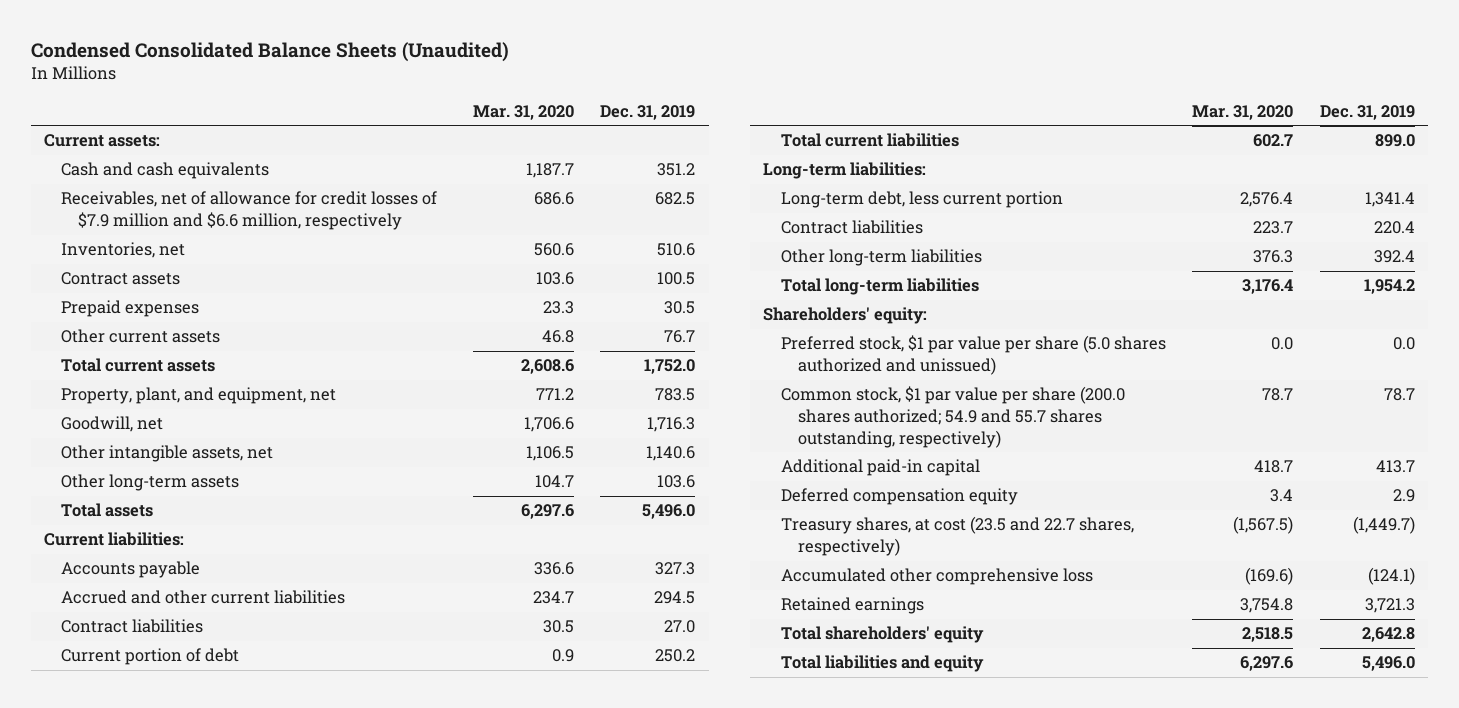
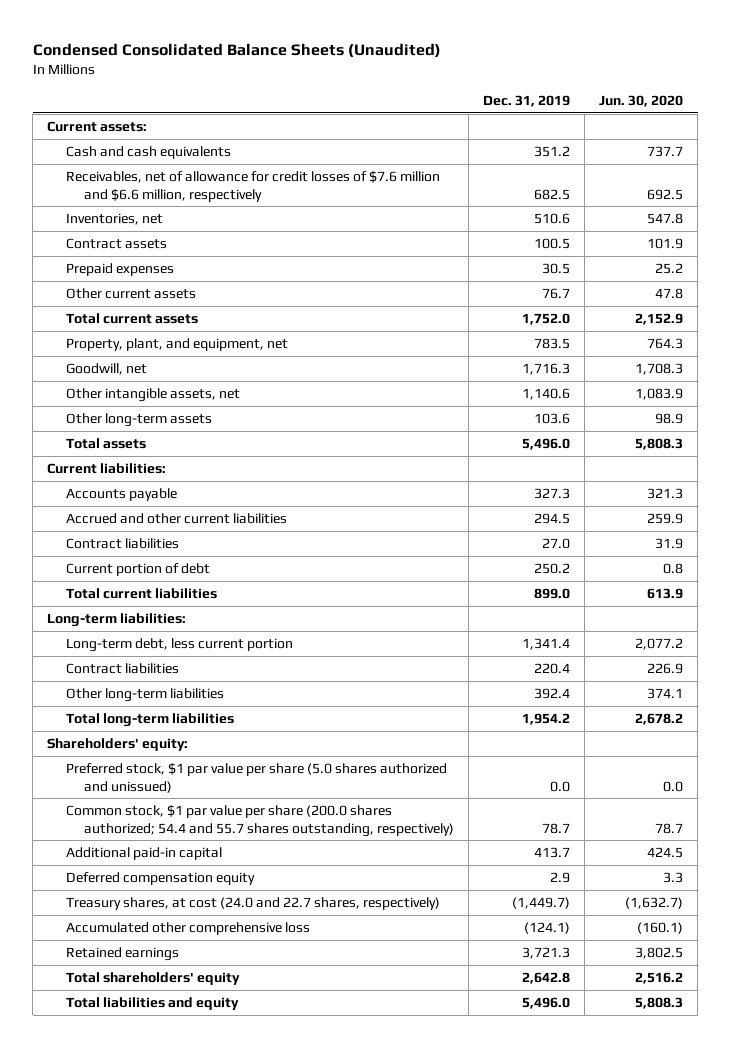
[472,104,574,120] Mar. 31, 2020 -> none
none -> [599,94,684,107] Jun. 30, 2020
[61,191,438,231] Receivables, net of allowance for credit losses of $7.9 million and $6.6 million, respectively -> [65,170,440,202] Receivables, net of allowance for credit losses of $7.6 million and $6.6 million, respectively
[780,386,1125,448] Common stock, $1 par value per share (200.0 shares authorized; 54.9 and 55.7 shares outstanding, respectively) -> [65,804,455,837] Common stock, $1 par value per share (200.0 shares authorized; 54.4 and 55.7 shares outstanding, respectively)
[780,516,1134,557] Treasury shares, at cost (23.5 and 22.7 shares, respectively) -> [65,896,440,910] Treasury shares, at cost (24.0 and 22.7 shares, respectively)

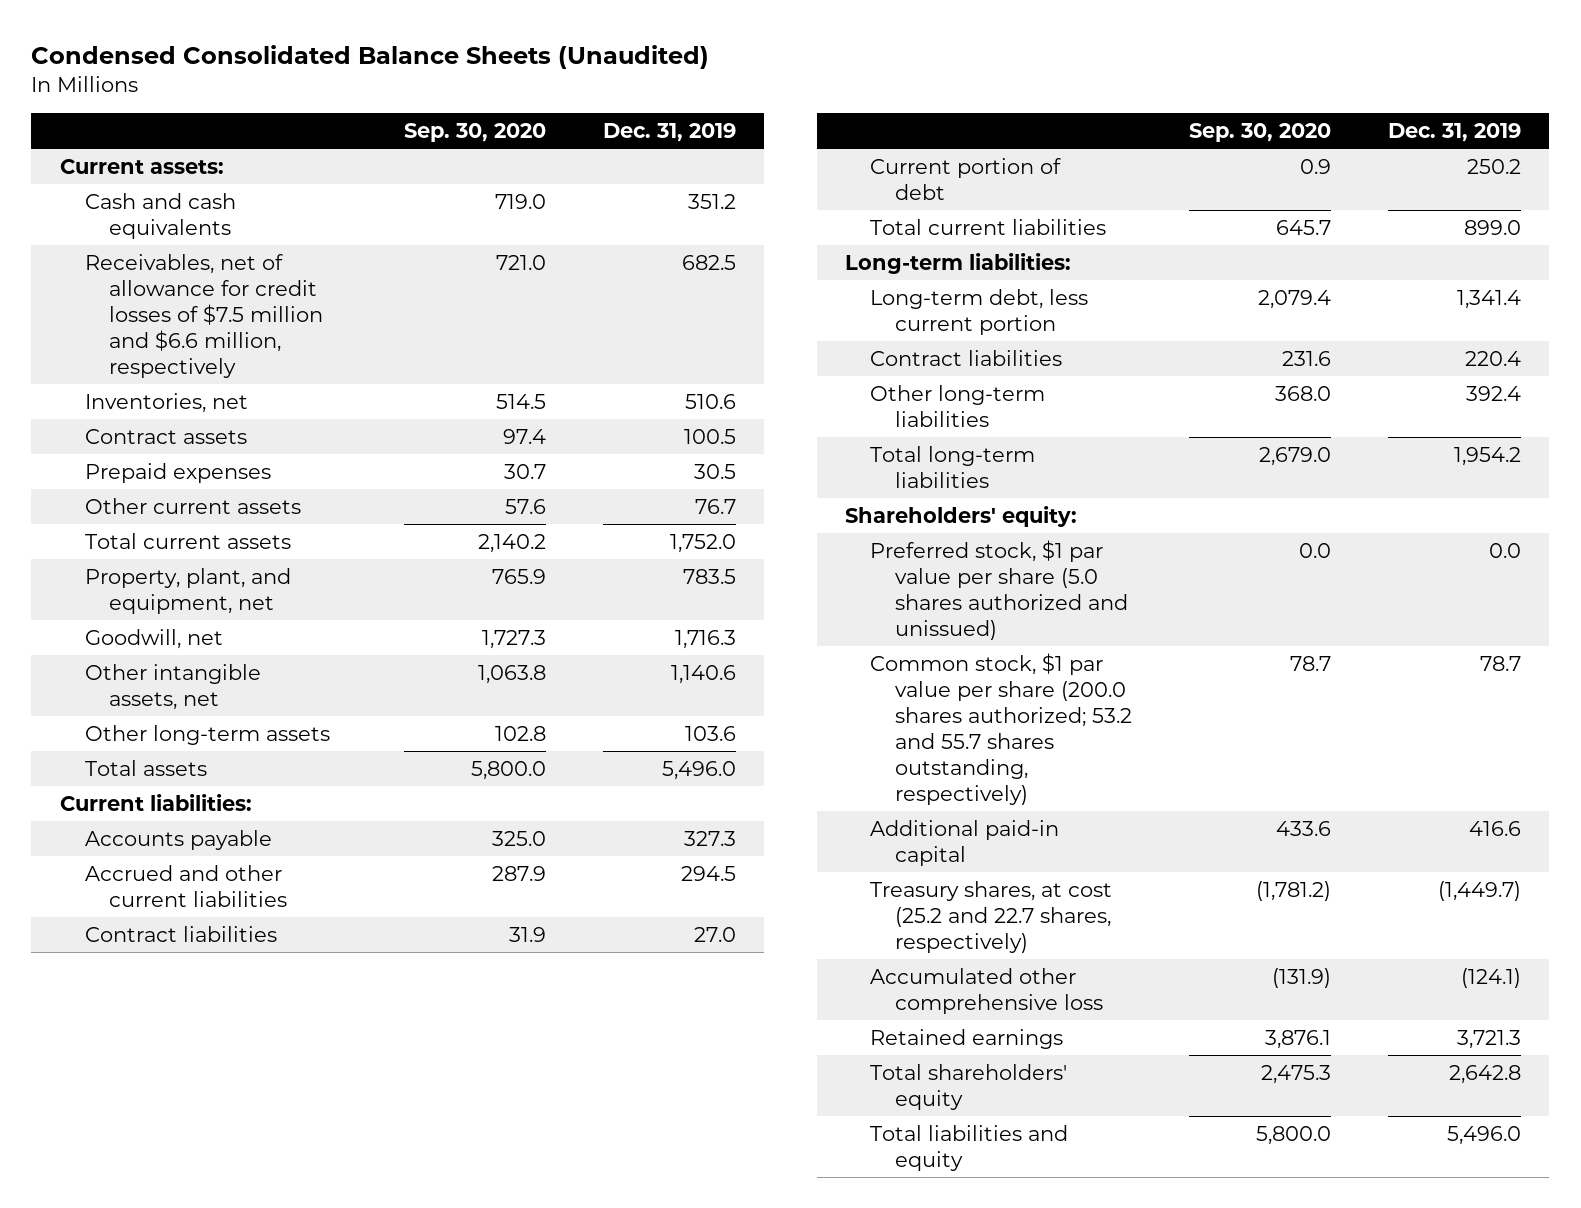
[599,94,684,107] Jun. 30, 2020 -> none
none -> [403,122,546,142] Sep. 30, 2020
[65,170,440,202] Receivables, net of allowance for credit losses of $7.6 million and $6.6 million, respectively -> [84,253,324,378] Receivables, net of allowance for credit losses of $7.5 million and $6.6 million, respectively
[65,871,255,885] Deferred compensation equity -> none
[65,804,455,837] Common stock, $1 par value per share (200.0 shares authorized; 54.4 and 55.7 shares outstanding, respectively) -> [869,652,1132,805] Common stock, $1 par value per share (200.0 shares authorized; 53.2 and 55.7 shares outstanding, respectively)
[534,846,571,858] 413.7 -> [1468,820,1521,836] 416.6
[65,896,440,910] Treasury shares, at cost (24.0 and 22.7 shares, respectively) -> [869,880,1112,953] Treasury shares, at cost (25.2 and 22.7 shares, respectively)

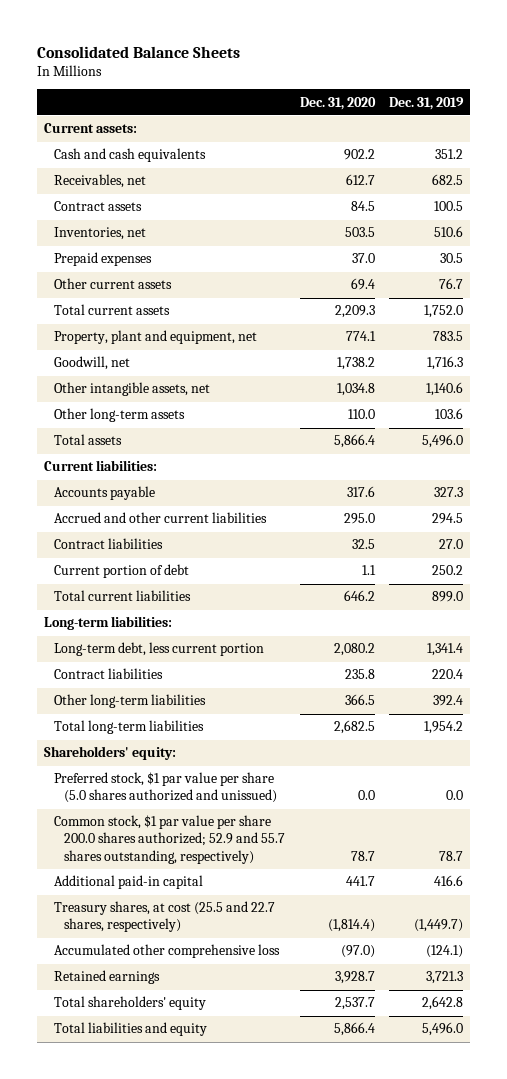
[31,44,710,69] Condensed Consolidated Balance Sheets (Unaudited) -> [36,45,240,58] Consolidated Balance Sheets
[403,122,546,142] Sep. 30, 2020 -> none
none -> [299,96,376,110] Dec. 31, 2020
[84,253,324,378] Receivables, net of allowance for credit losses of $7.5 million and $6.6 million, respectively -> [54,174,147,189] Receivables, net
[84,392,248,413] Inventories, net -> [54,227,147,241] Inventories, net
[84,567,291,614] Property, plant, and equipment, net -> [54,330,258,345] Property, plant and equipment, net
[869,652,1132,805] Common stock, $1 par value per share (200.0 shares authorized; 53.2 and 55.7 shares outstanding, respectively) -> [54,815,286,864] Common stock, $1 par value per share 200.0 shares authorized; 52.9 and 55.7 shares outstanding, respectively)
[869,880,1112,953] Treasury shares, at cost (25.2 and 22.7 shares, respectively) -> [54,901,276,933] Treasury shares, at cost (25.5 and 22.7 shares, respectively)

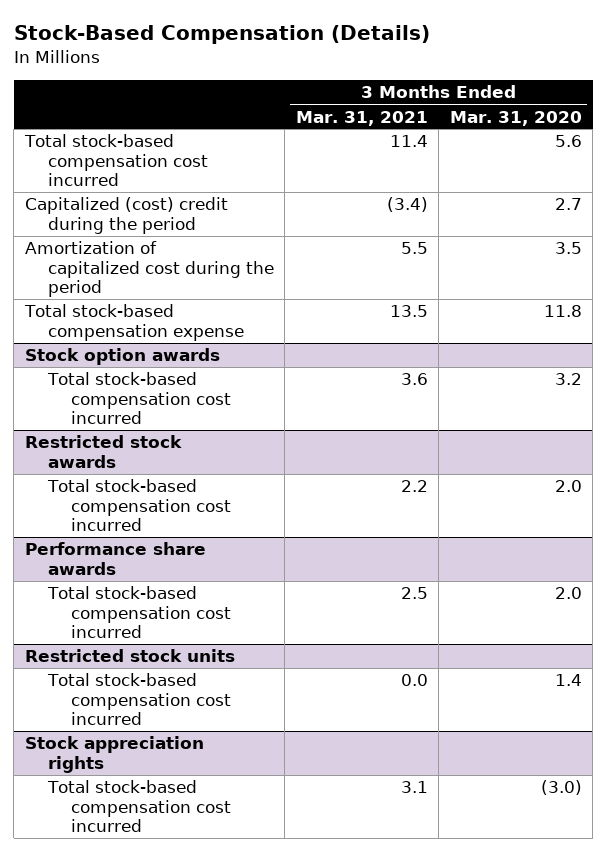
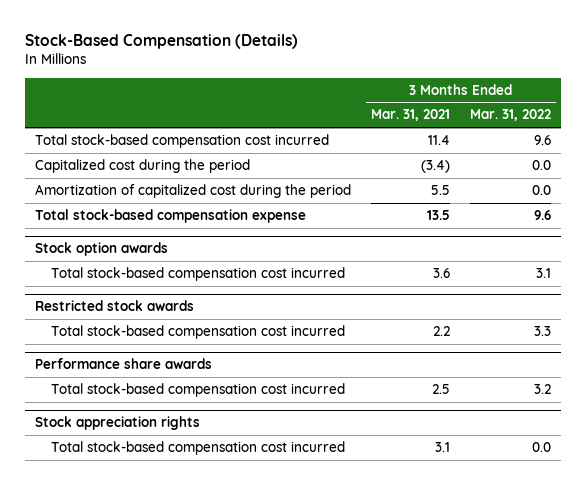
[449,110,582,126] Mar. 31, 2020 -> none
none -> [469,109,551,122] Mar. 31, 2022
[24,197,228,234] Capitalized (cost) credit during the period -> [34,159,250,174] Capitalized cost during the period
[24,649,235,663] Restricted stock units -> none
[46,673,232,726] Total stock-based compensation cost incurred -> none

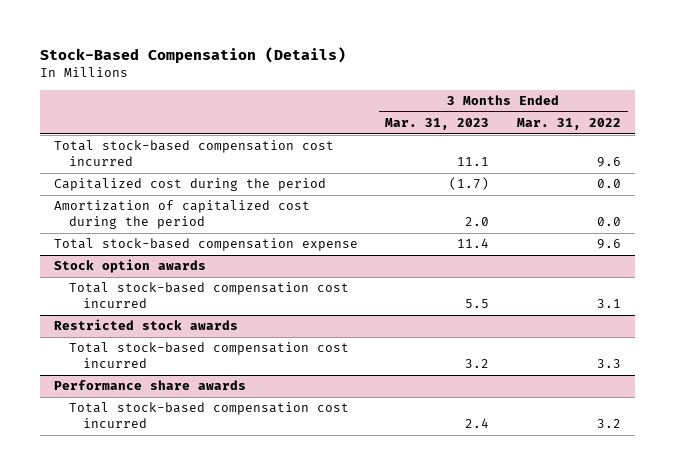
[370,109,450,122] Mar. 31, 2021 -> none
none -> [385,118,490,131] Mar. 31, 2023
[34,416,200,431] Stock appreciation rights -> none
[51,441,346,456] Total stock-based compensation cost incurred -> none

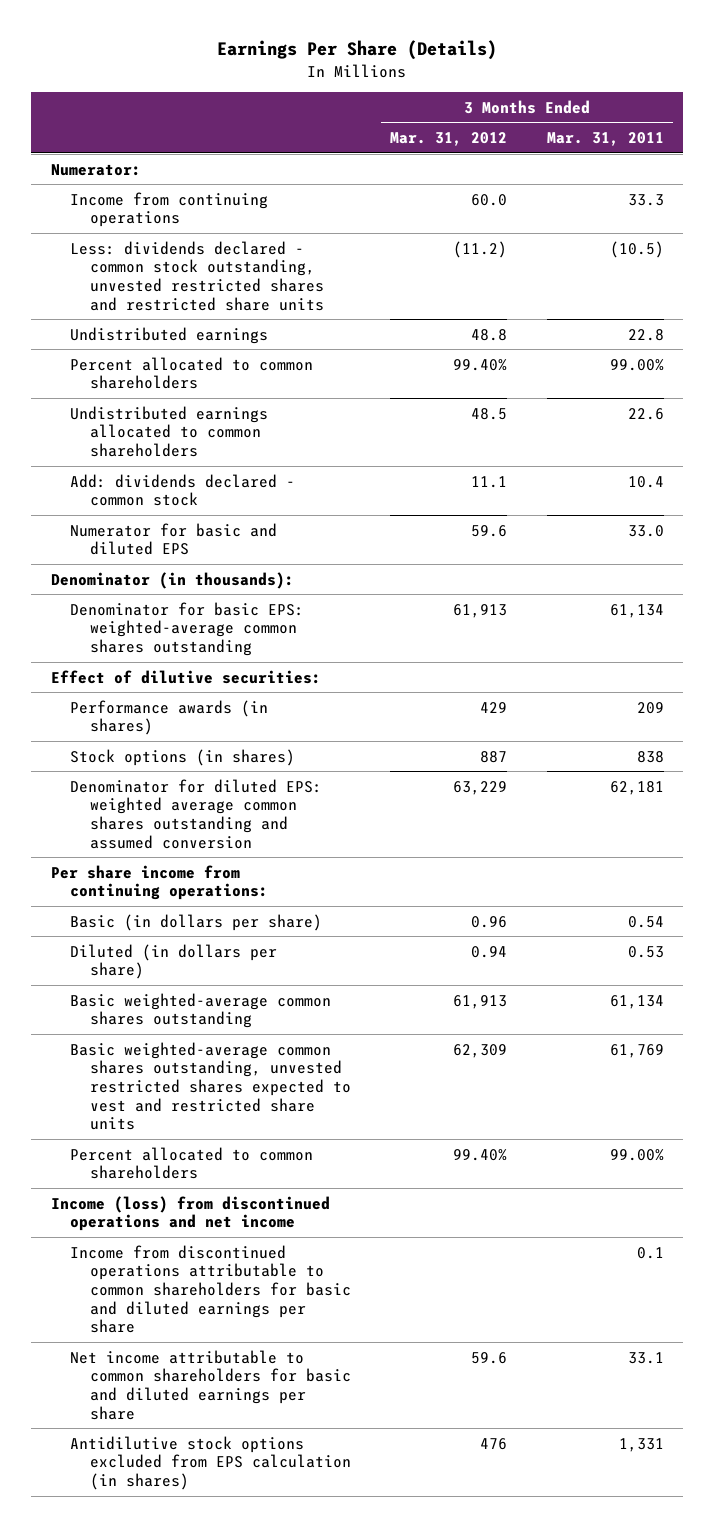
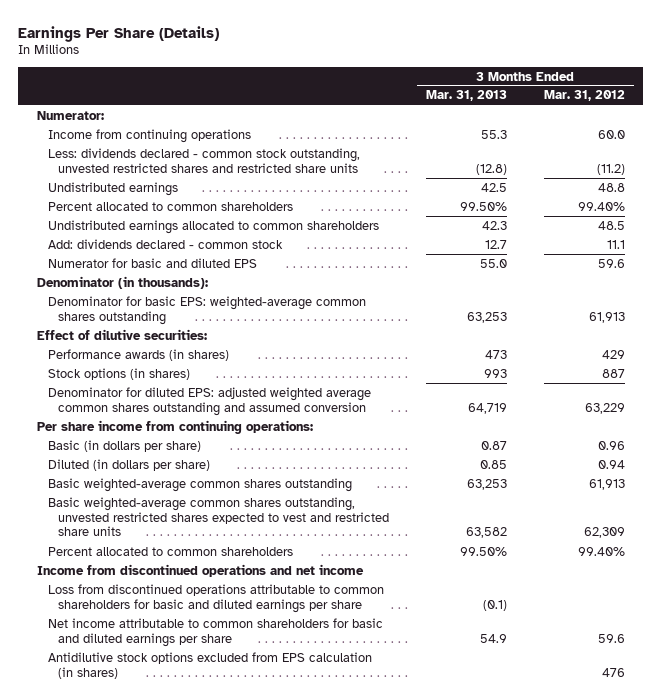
[546,132,664,147] Mar. 31, 2011 -> none
none -> [426,90,508,102] Mar. 31, 2013
[70,778,323,849] Denominator for diluted EPS: weighted average common shares outstanding and assumed conversion -> [47,386,371,416] Denominator for diluted EPS: adjusted weighted average common shares outstanding and assumed conversion
[50,1195,330,1232] Income (loss) from discontinued operations and net income -> [36,563,364,577] Income from discontinued operations and net income
[70,1244,352,1334] Income from discontinued operations attributable to common shareholders for basic and diluted earnings per share -> [47,583,384,613] Loss from discontinued operations attributable to common shareholders for basic and diluted earnings per share

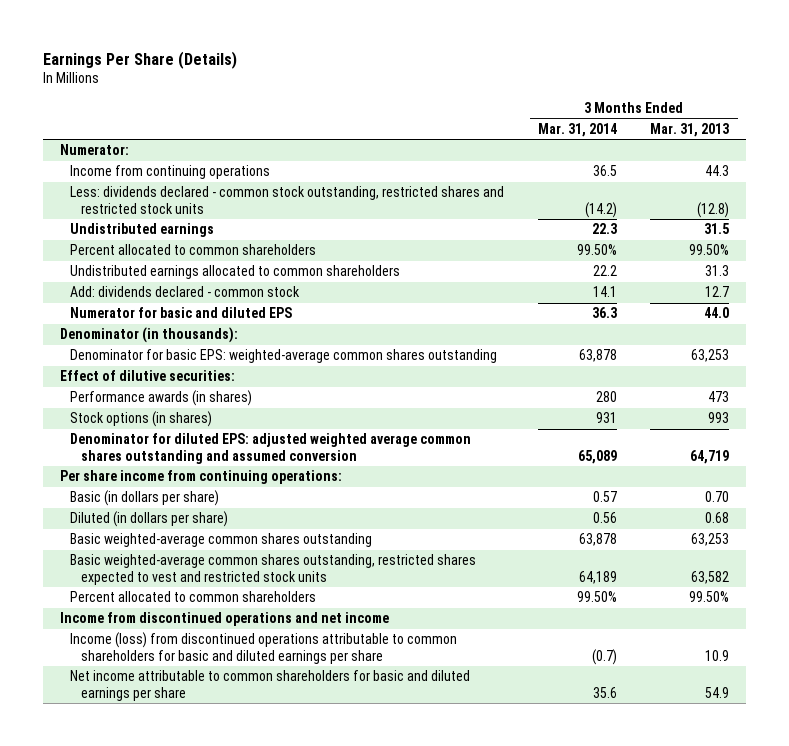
[543,90,625,102] Mar. 31, 2012 -> none
none -> [537,122,617,137] Mar. 31, 2014
[481,129,508,139] 55.3 -> [705,165,730,177] 44.3
[47,147,360,173] Less: dividends declared - common stock outstanding, unvested restricted shares and restricted share units -> [70,186,505,214] Less: dividends declared - common stock outstanding, restricted shares and restricted stock units
[481,182,508,192] 42.5 -> [704,223,730,235] 31.5
[482,220,508,230] 42.3 -> [705,265,730,277] 31.3
[480,258,508,268] 55.0 -> [704,307,730,319] 44.0
[481,440,508,450] 0.87 -> [705,491,730,503] 0.70
[480,459,508,469] 0.85 -> [705,512,730,524] 0.68
[47,496,390,537] Basic weighted-average common shares outstanding, unvested restricted shares expected to vest and restricted share units -> [70,554,477,585] Basic weighted-average common shares outstanding, restricted shares expected to vest and restricted stock units
[47,583,384,613] Loss from discontinued operations attributable to common shareholders for basic and diluted earnings per share -> [70,632,458,664] Income (loss) from discontinued operations attributable to common shareholders for basic and diluted earnings per share
[483,599,508,611] (0.1) -> [705,649,730,661] 10.9
[47,651,372,679] Antidilutive stock options excluded from EPS calculation (in shares) -> none

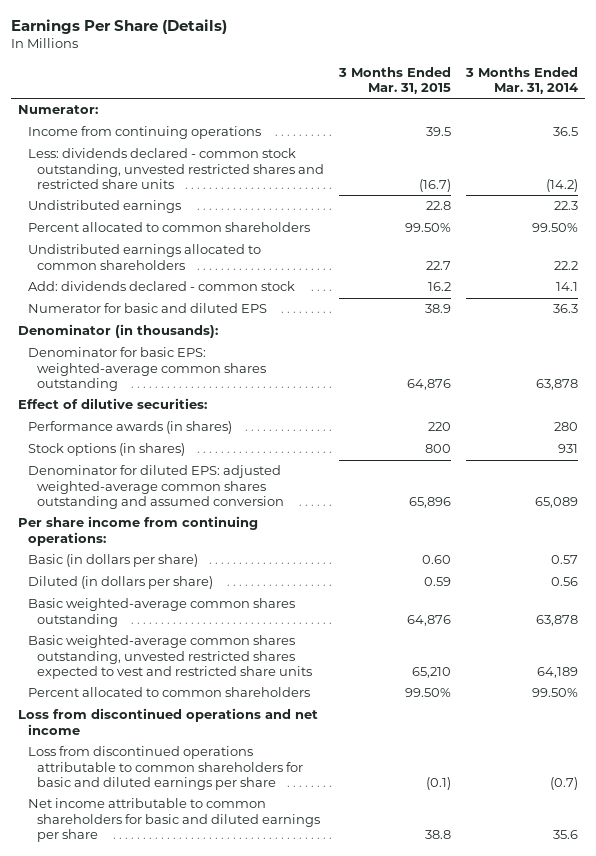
[650,122,730,137] Mar. 31, 2013 -> none
none -> [337,66,451,95] 3 Months Ended Mar. 31, 2015
[70,186,505,214] Less: dividends declared - common stock outstanding, restricted shares and restricted stock units -> [27,148,325,189] Less: dividends declared - common stock outstanding, unvested restricted shares and restricted share units
[70,433,472,464] Denominator for diluted EPS: adjusted weighted average common shares outstanding and assumed conversion -> [27,465,285,509] Denominator for diluted EPS: adjusted weighted-average common shares outstanding and assumed conversion
[70,554,477,585] Basic weighted-average common shares outstanding, restricted shares expected to vest and restricted stock units -> [27,635,313,679] Basic weighted-average common shares outstanding, unvested restricted shares expected to vest and restricted share units
[60,612,390,627] Income from discontinued operations and net income -> [18,708,319,735] Loss from discontinued operations and net income
[70,632,458,664] Income (loss) from discontinued operations attributable to common shareholders for basic and diluted earnings per share -> [27,746,304,790] Loss from discontinued operations attributable to common shareholders for basic and diluted earnings per share

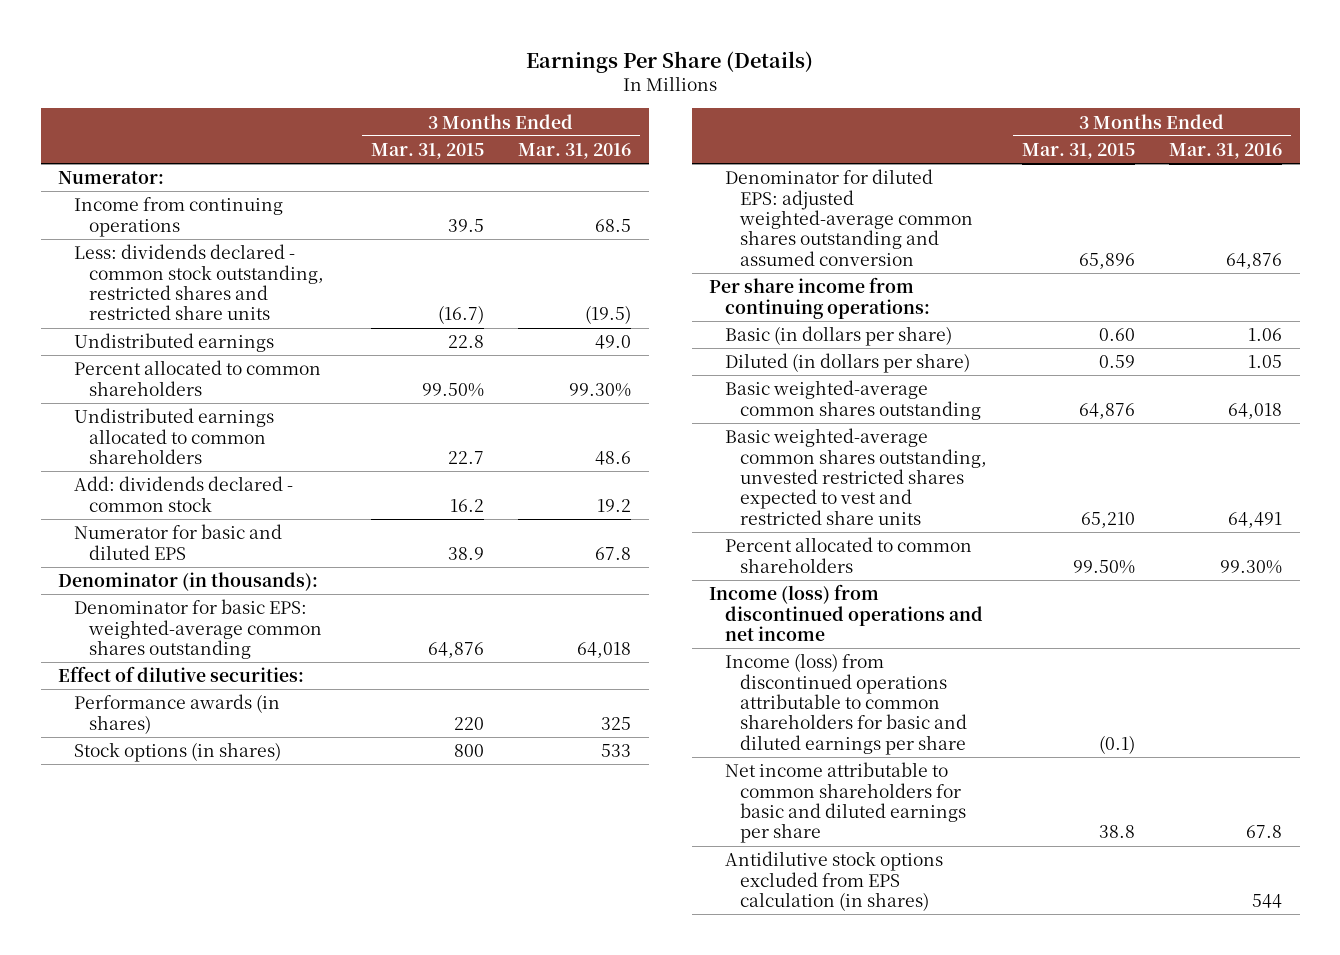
[464,66,578,95] 3 Months Ended Mar. 31, 2014 -> none
none -> [518,142,632,159] Mar. 31, 2016
[27,148,325,189] Less: dividends declared - common stock outstanding, unvested restricted shares and restricted share units -> [73,244,325,321] Less: dividends declared - common stock outstanding, restricted shares and restricted share units
[18,708,319,735] Loss from discontinued operations and net income -> [709,584,983,641] Income (loss) from discontinued operations and net income
[27,746,304,790] Loss from discontinued operations attributable to common shareholders for basic and diluted earnings per share -> [724,653,968,755] Income (loss) from discontinued operations attributable to common shareholders for basic and diluted earnings per share
none -> [724,851,943,911] Antidilutive stock options excluded from EPS calculation (in shares)

